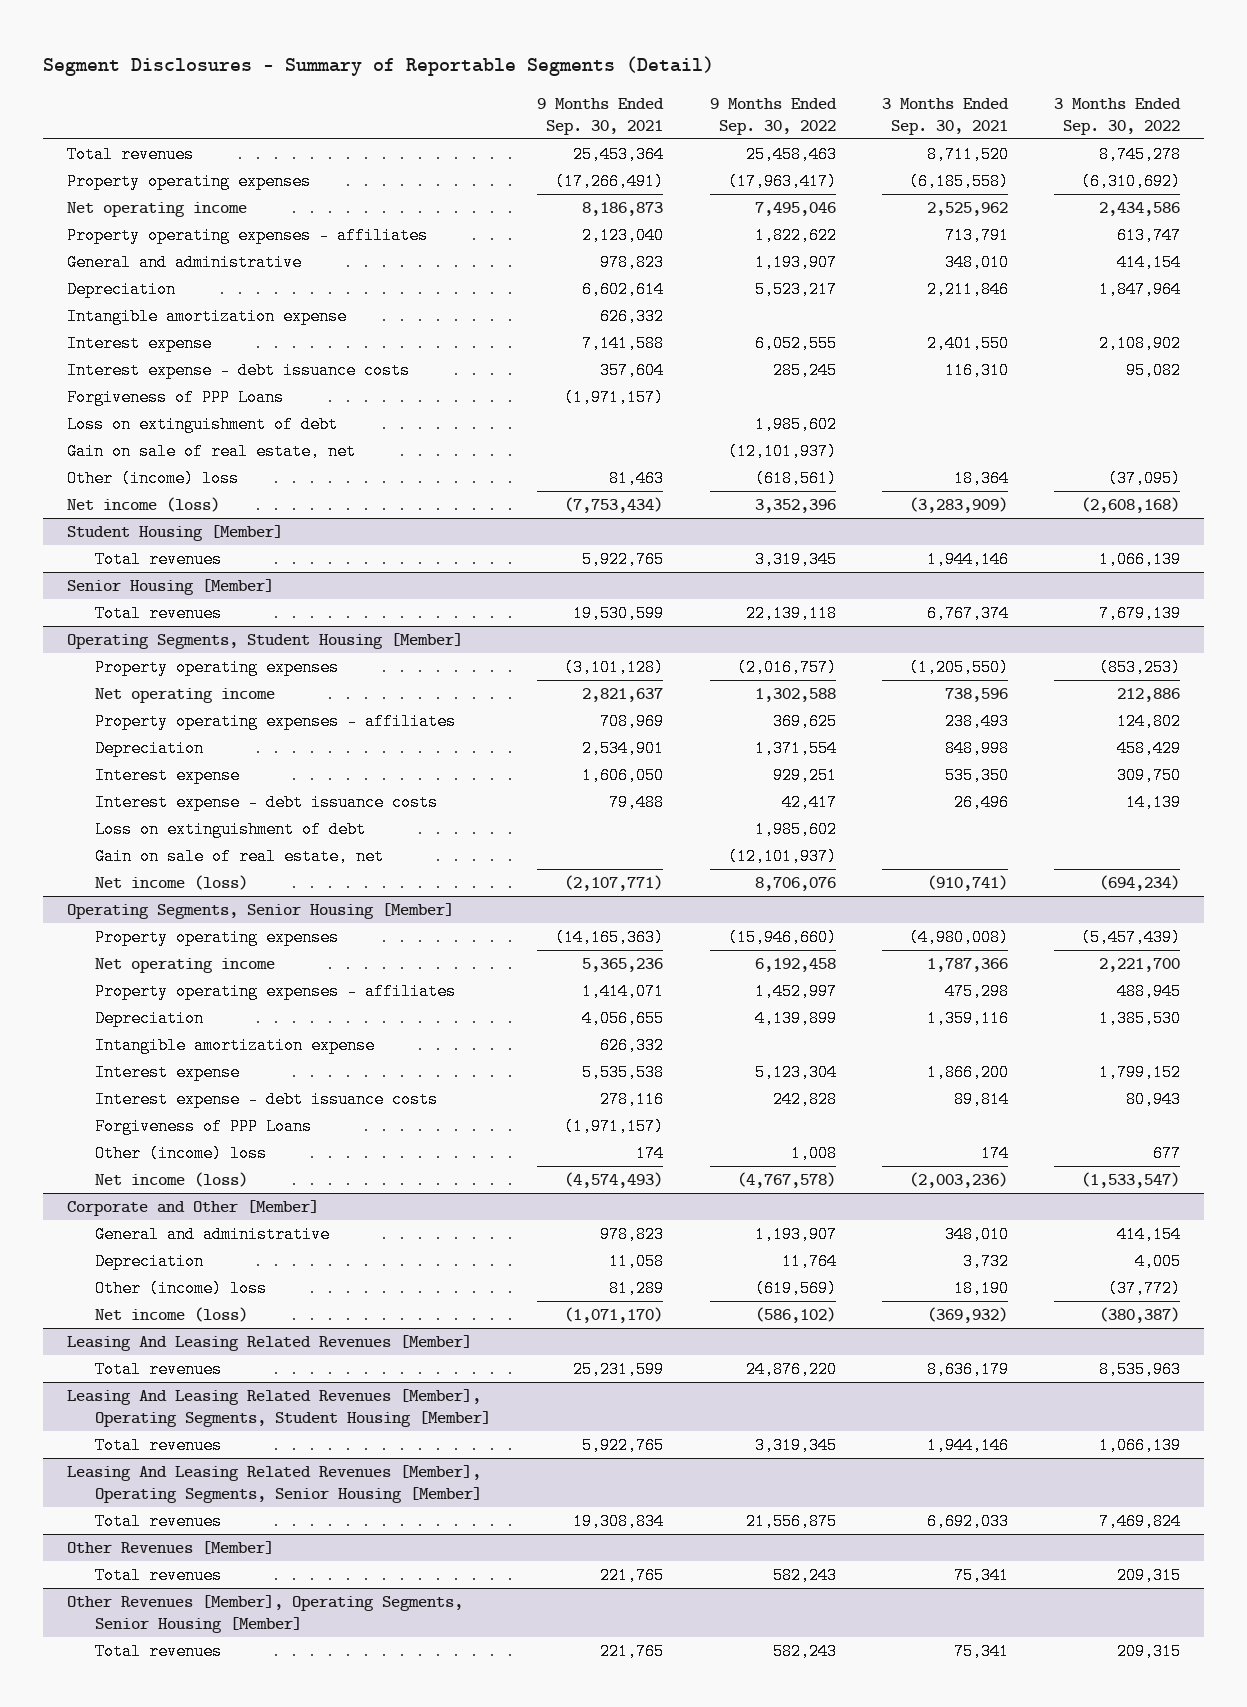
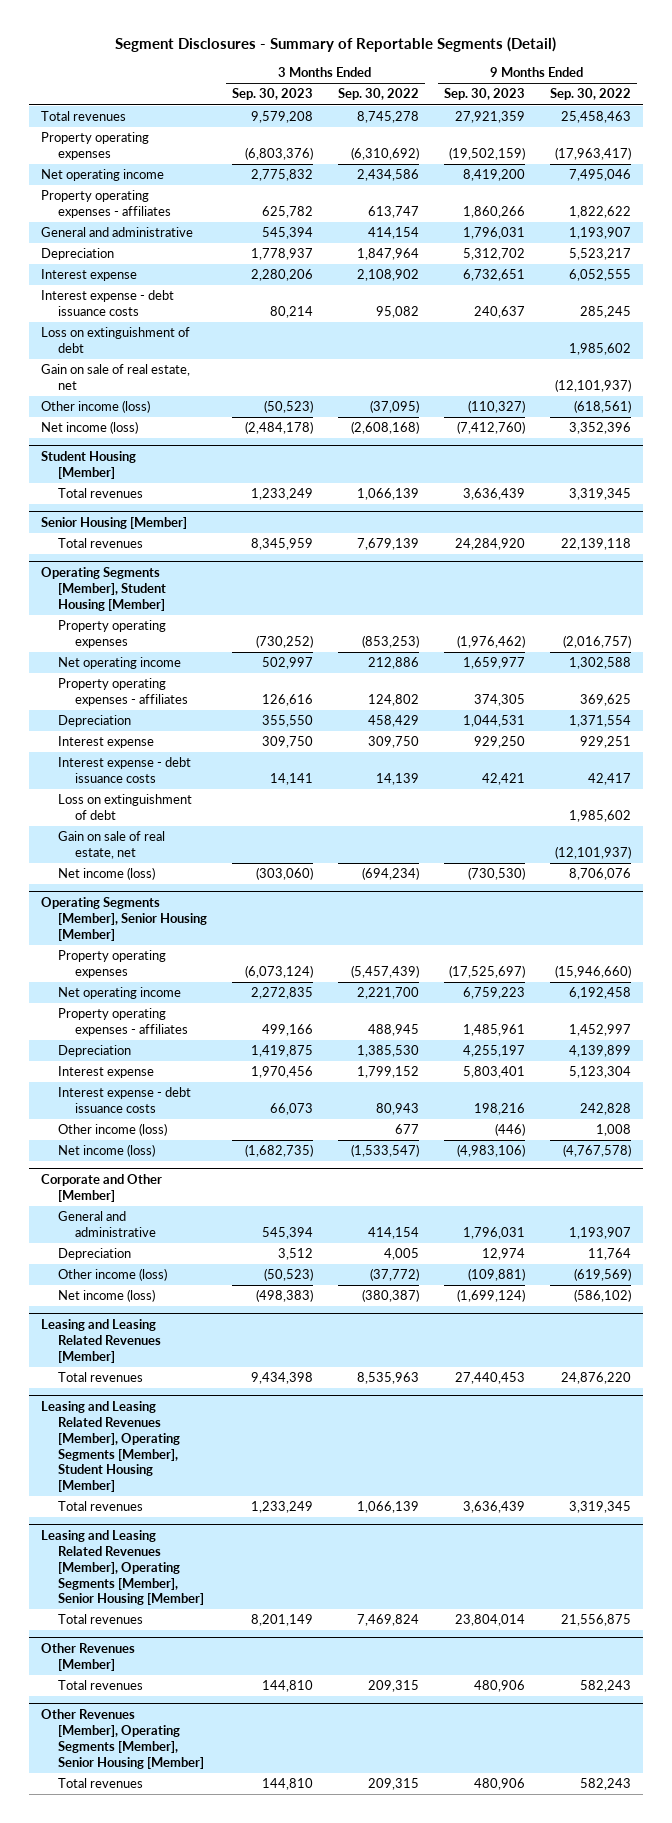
[537,97,665,135] 9 Months Ended Sep. 30, 2021 -> none
[881,97,1009,135] 3 Months Ended Sep. 30, 2021 -> none
none -> [232,88,314,101] Sep. 30, 2023
none -> [443,88,525,101] Sep. 30, 2023
[66,308,347,326] Intangible amortization expense -> none
[66,389,284,407] Forgiveness of PPP Loans -> none
[66,470,239,488] Other (income) loss -> [41,400,151,414] Other income (loss)
[66,633,463,650] Operating Segments, Student Housing [Member] -> [41,567,167,611] Operating Segments [Member], Student Housing [Member]
[66,903,454,920] Operating Segments, Senior Housing [Member] -> [41,897,208,941] Operating Segments [Member], Senior Housing [Member]
[94,1037,375,1055] Intangible amortization expense -> none
[94,1118,312,1136] Forgiveness of PPP Loans -> none
[94,1145,267,1163] Other (income) loss -> [58,1123,168,1137] Other income (loss)
[94,1280,267,1298] Other (income) loss -> [58,1268,168,1282] Other income (loss)
[66,1335,472,1352] Leasing And Leasing Related Revenues [Member] -> [41,1319,162,1363] Leasing and Leasing Related Revenues [Member]
[66,1389,491,1428] Leasing And Leasing Related Revenues [Member], Operating Segments, Student Housing [Member] -> [41,1401,181,1493] Leasing and Leasing Related Revenues [Member], Operating Segments [Member], Student Housing [Member]
[66,1465,482,1504] Leasing And Leasing Related Revenues [Member], Operating Segments, Senior Housing [Member] -> [41,1530,205,1606] Leasing and Leasing Related Revenues [Member], Operating Segments [Member], Senior Housing [Member]
[66,1595,463,1634] Other Revenues [Member], Operating Segments, Senior Housing [Member] -> [41,1709,205,1769] Other Revenues [Member], Operating Segments [Member], Senior Housing [Member]

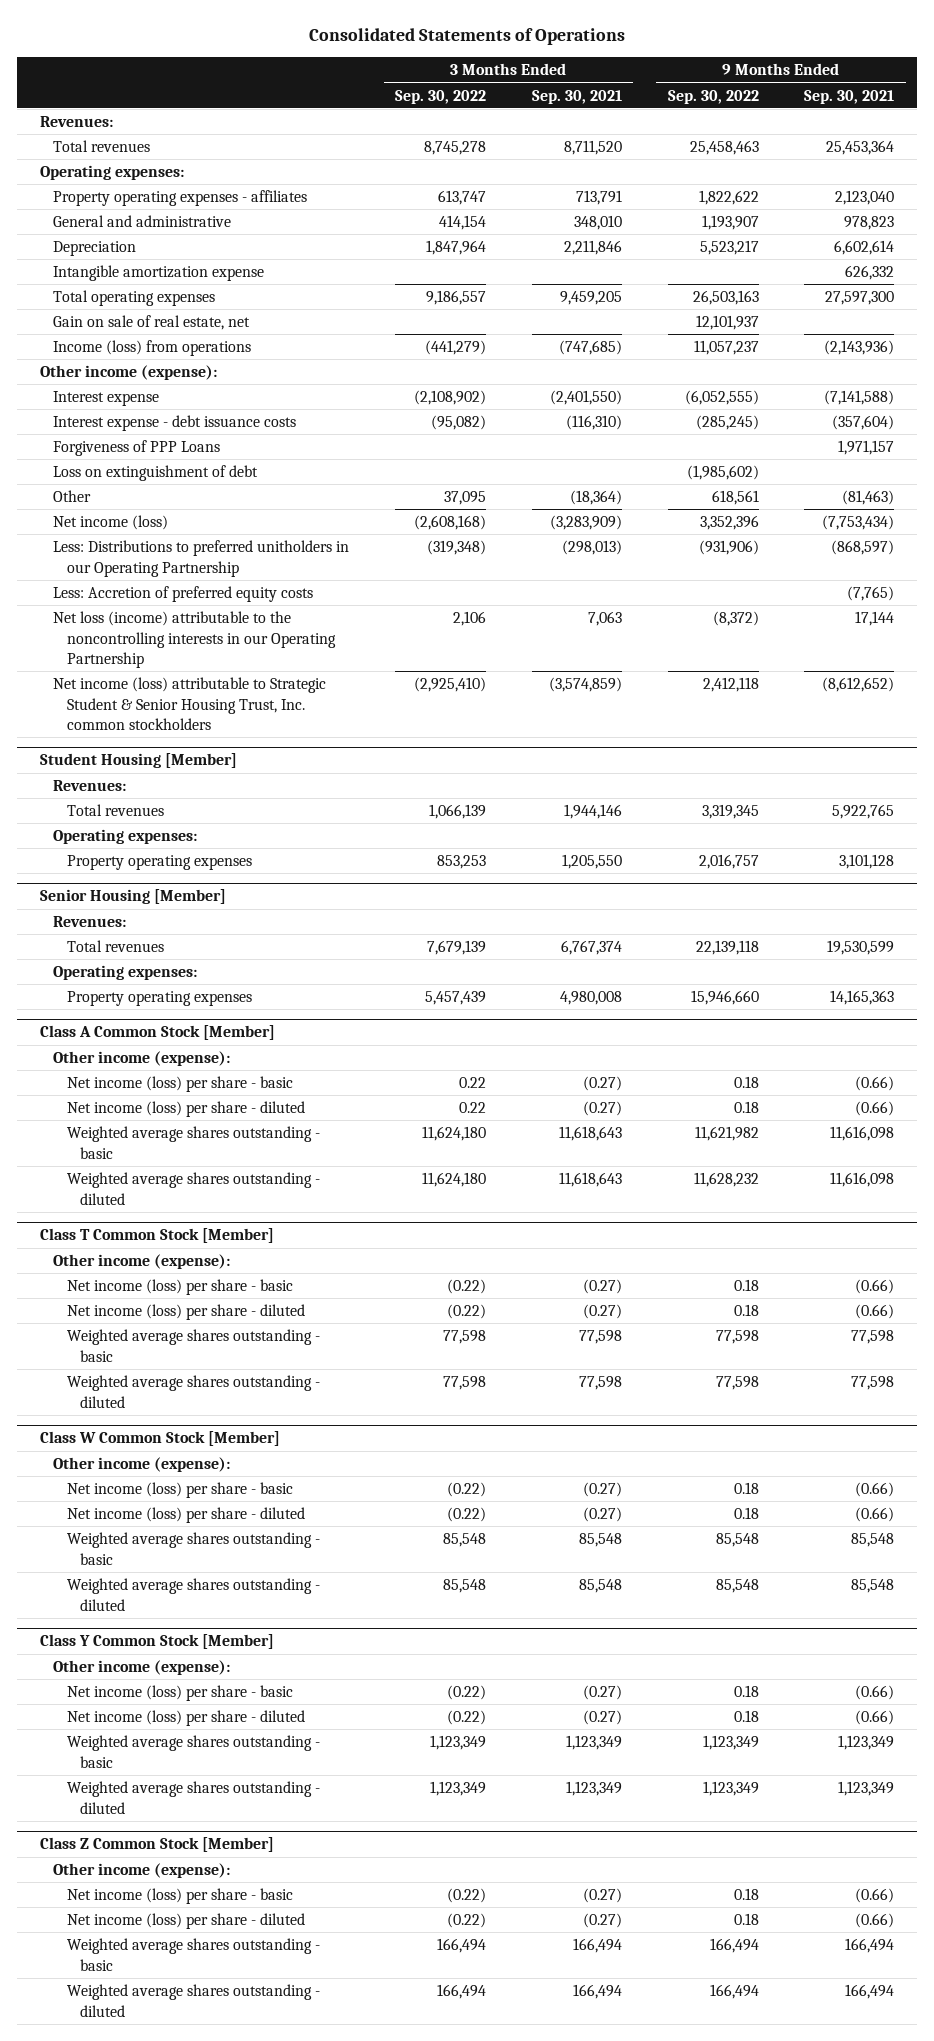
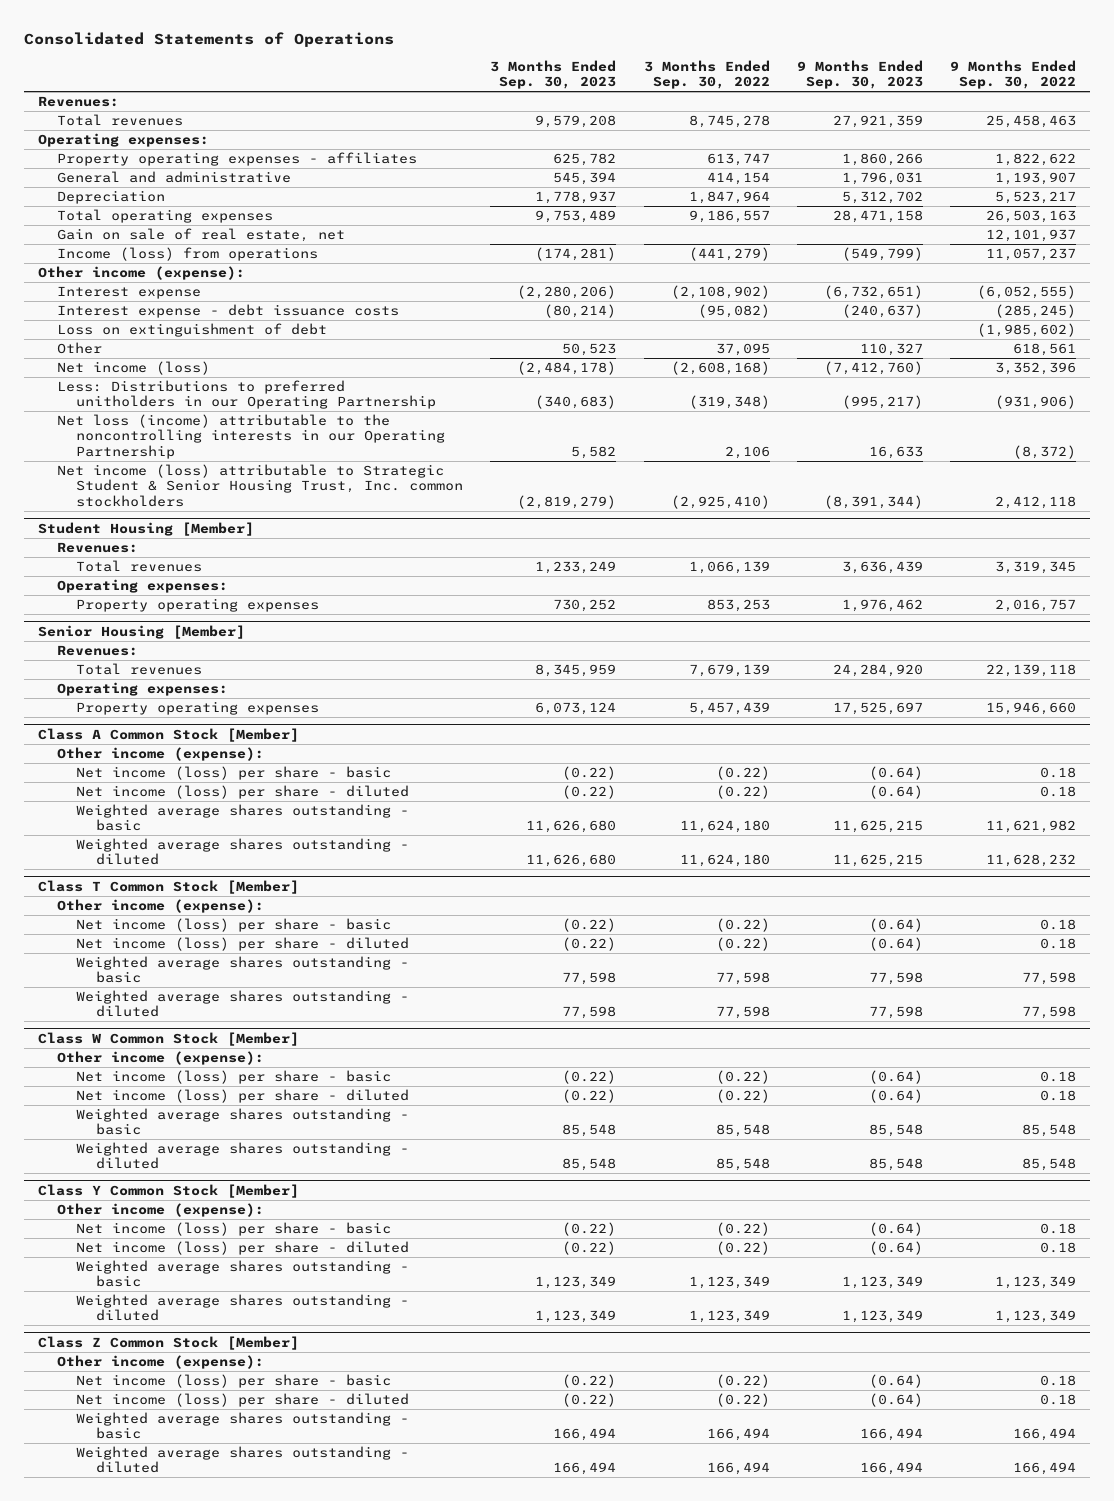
[531,89,622,104] Sep. 30, 2021 -> none
[804,89,895,104] Sep. 30, 2021 -> none
none -> [490,59,617,90] 3 Months Ended Sep. 30, 2023
none -> [797,59,924,90] 9 Months Ended Sep. 30, 2023
[53,265,265,282] Intangible amortization expense -> none
[53,440,221,457] Forgiveness of PPP Loans -> none
[53,586,314,603] Less: Accretion of preferred equity costs -> none
[458,1077,486,1089] 0.22 -> [715,765,770,780] (0.22)
[458,1102,486,1114] 0.22 -> [715,784,770,799] (0.22)

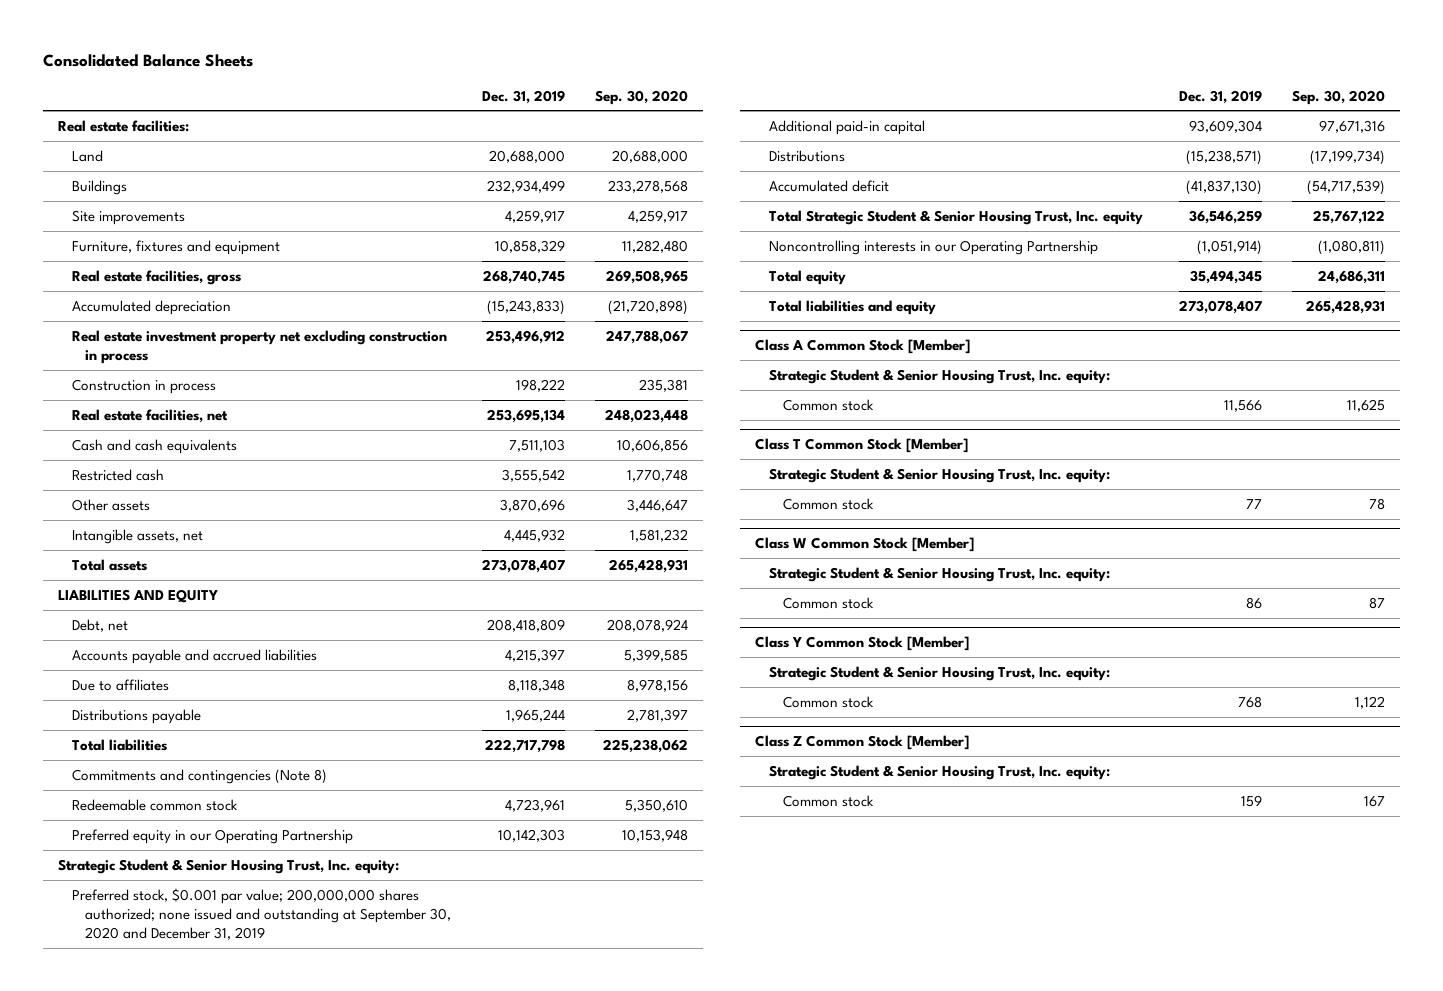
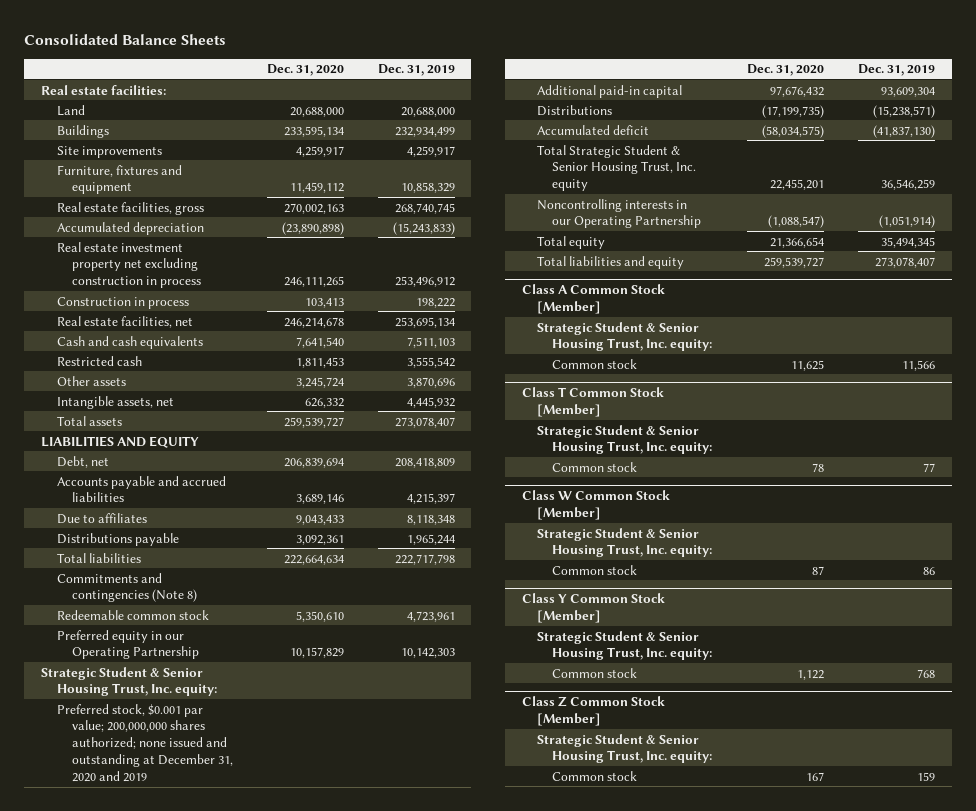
[594,89,688,105] Sep. 30, 2020 -> none
none -> [266,64,344,77] Dec. 31, 2020
[71,887,452,941] Preferred stock, $0.001 par value; 200,000,000 shares authorized; none issued and outstanding at September 30, 2020 and December 31, 2019 -> [56,703,233,782] Preferred stock, $0.001 par value; 200,000,000 shares authorized; none issued and outstanding at December 31, 2020 and 2019

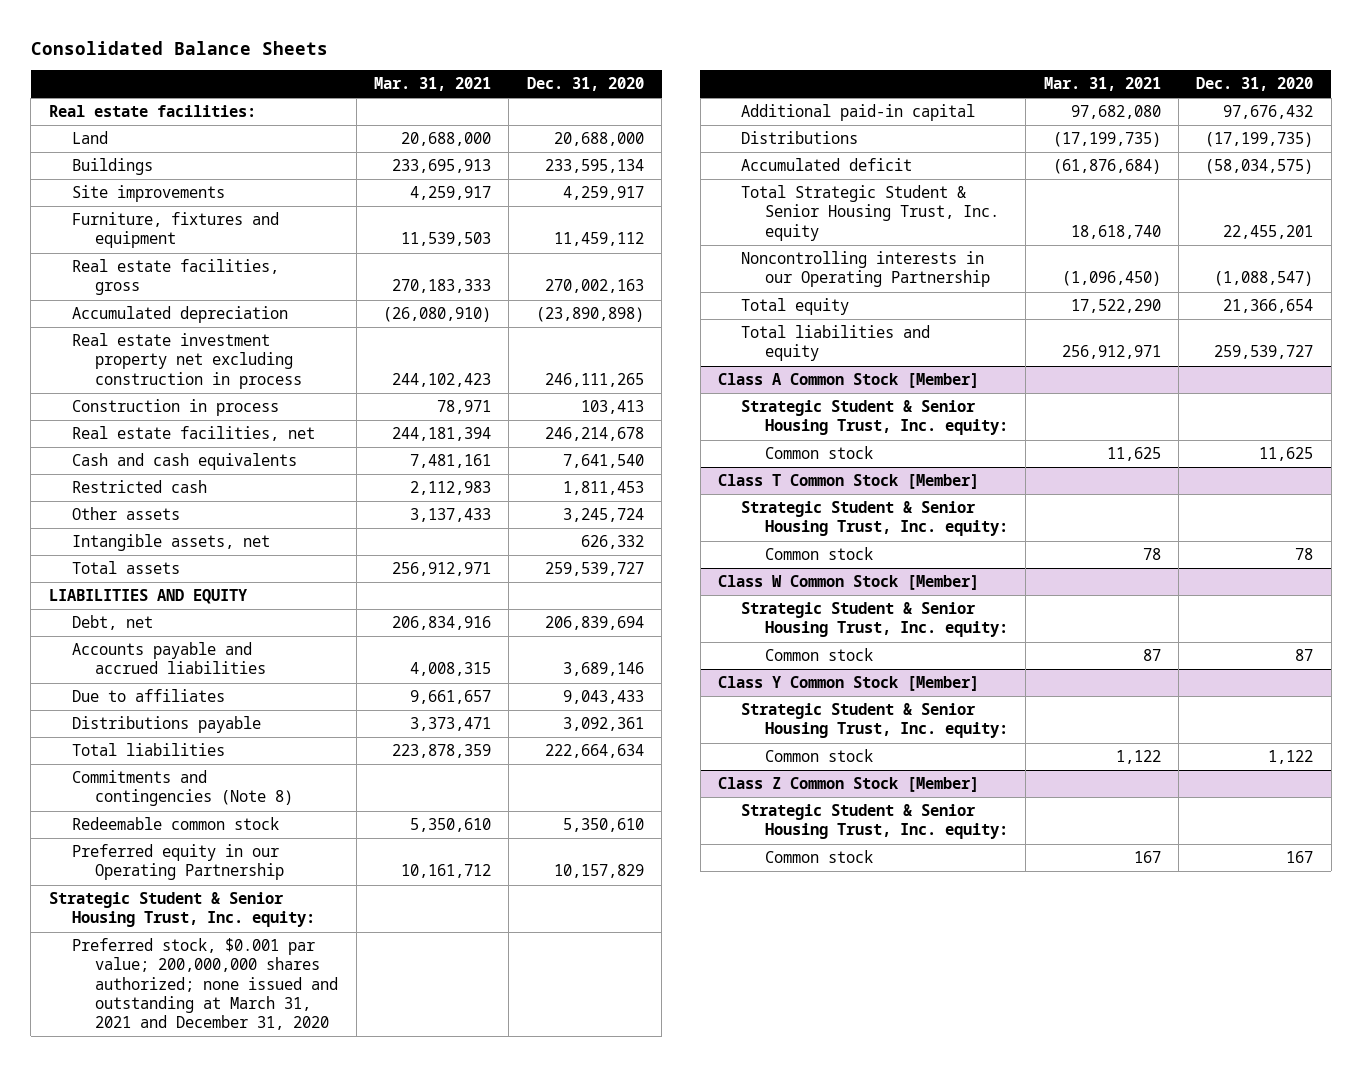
[377,64,455,77] Dec. 31, 2019 -> none
none -> [374,77,492,92] Mar. 31, 2021
[56,703,233,782] Preferred stock, $0.001 par value; 200,000,000 shares authorized; none issued and outstanding at December 31, 2020 and 2019 -> [71,938,339,1030] Preferred stock, $0.001 par value; 200,000,000 shares authorized; none issued and outstanding at March 31, 2021 and December 31, 2020

